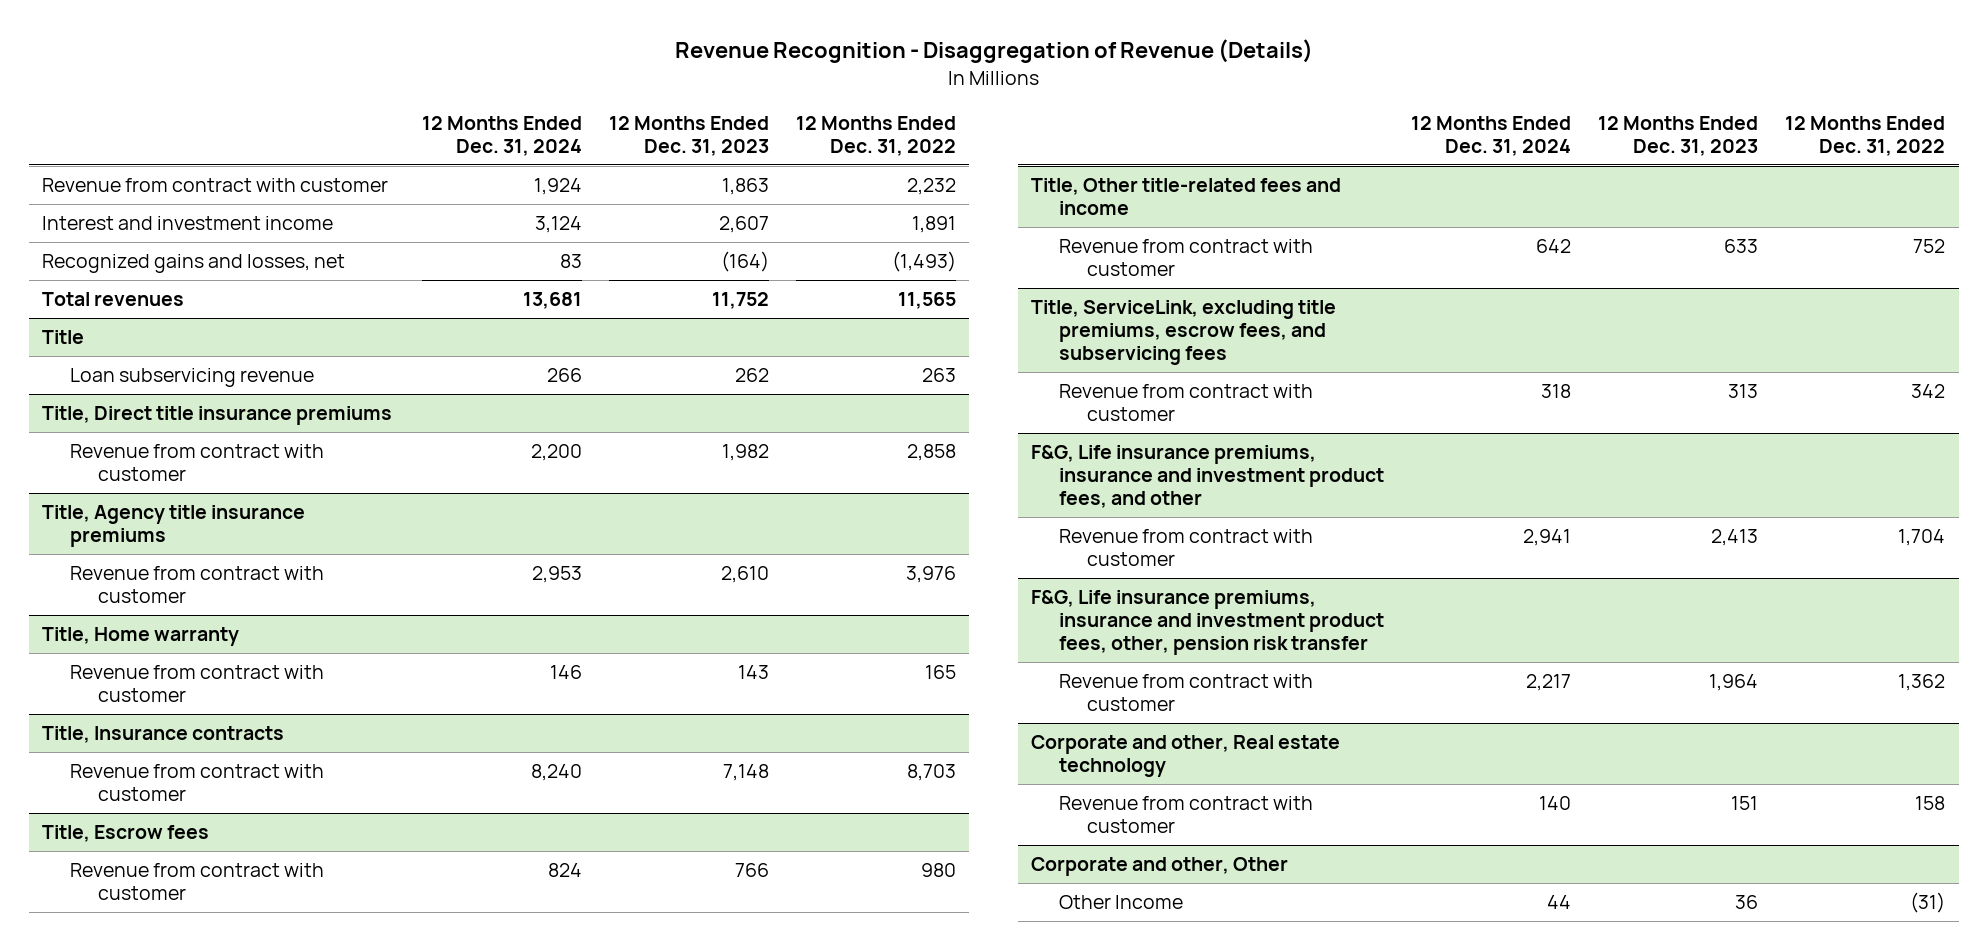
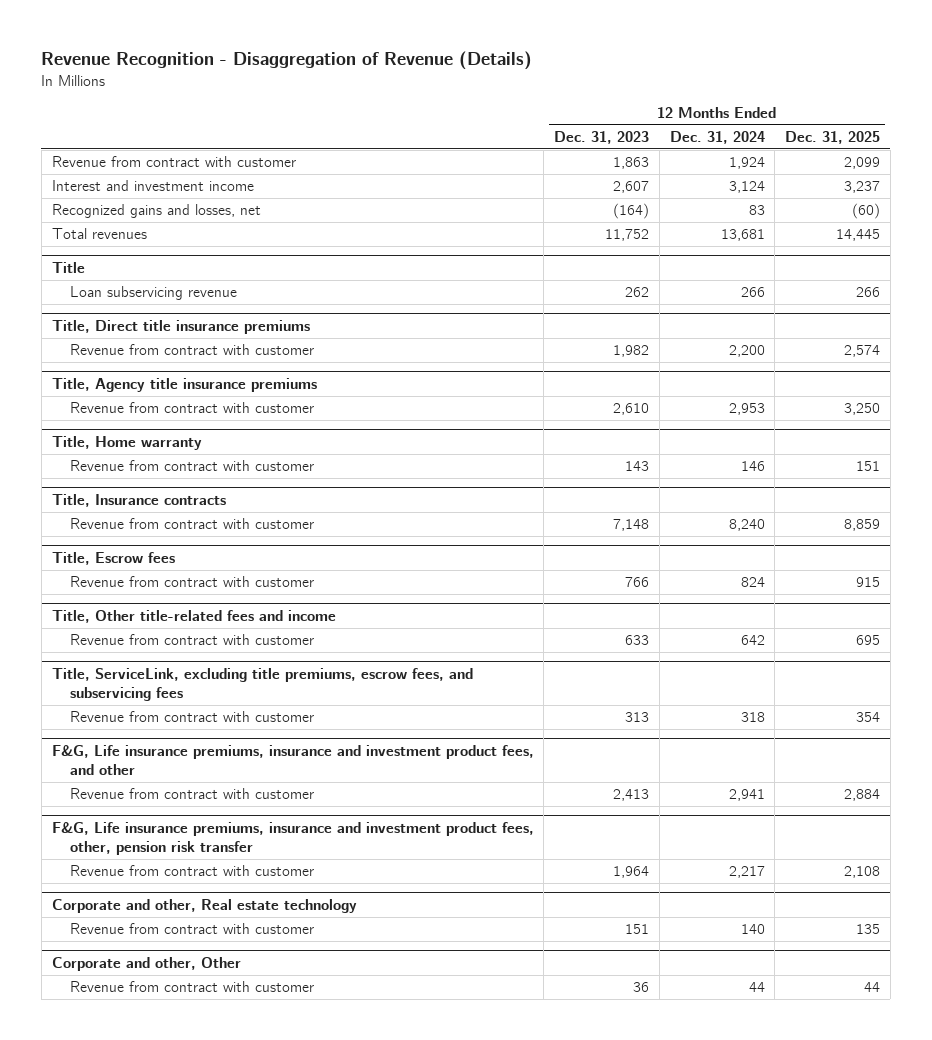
[795,115,956,156] 12 Months Ended Dec. 31, 2022 -> none
none -> [785,130,881,144] Dec. 31, 2025
[1059,894,1184,909] Other Income -> [69,981,314,993] Revenue from contract with customer

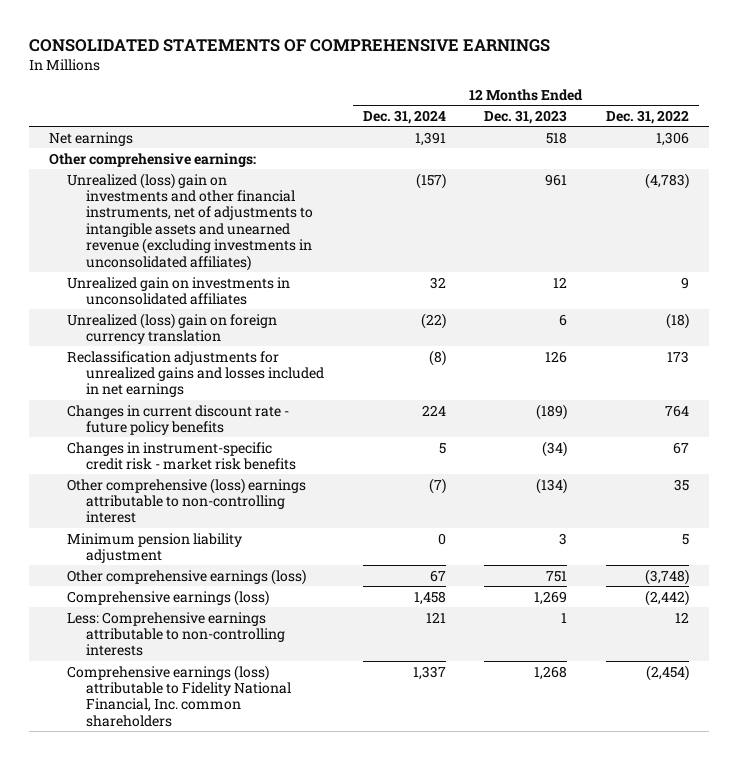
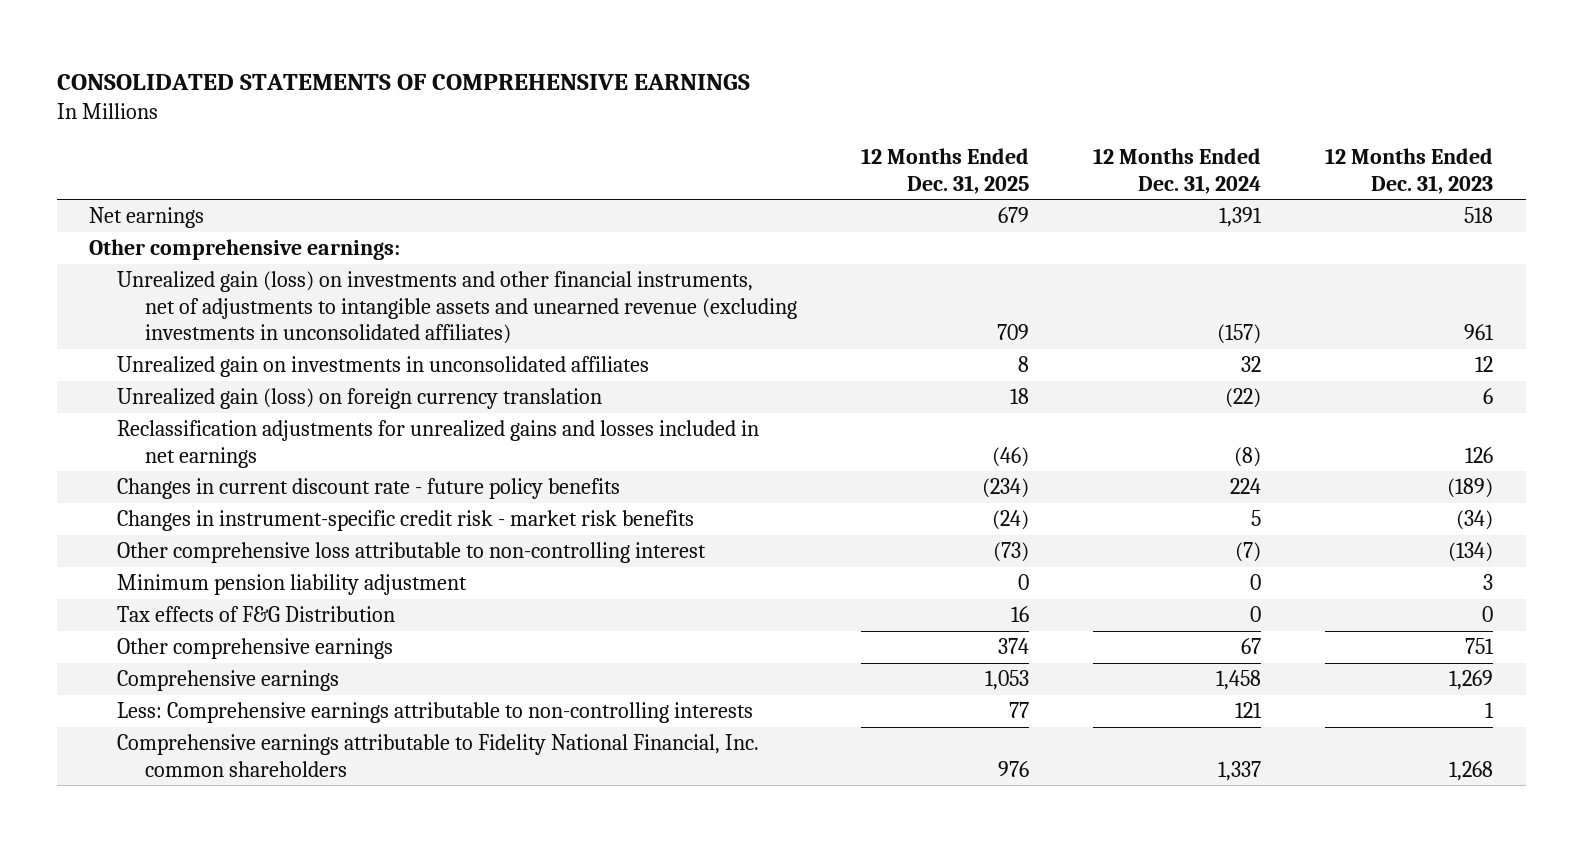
[606,109,690,124] Dec. 31, 2022 -> none
none -> [861,147,1030,194] 12 Months Ended Dec. 31, 2025
[67,172,313,271] Unrealized (loss) gain on investments and other financial instruments, net of adjustments to intangible assets and unearned revenue (excluding investments in unconsolidated affiliates) -> [116,271,797,345] Unrealized gain (loss) on investments and other financial instruments, net of adjustments to intangible assets and unearned revenue (excluding investments in unconsolidated affiliates)
[67,312,278,344] Unrealized (loss) gain on foreign currency translation -> [116,388,602,410] Unrealized gain (loss) on foreign currency translation
[67,477,307,524] Other comprehensive (loss) earnings attributable to non-controlling interest -> [116,542,706,564] Other comprehensive loss attributable to non-controlling interest
none -> [116,606,395,623] Tax effects of F&G Distribution
[67,568,307,585] Other comprehensive earnings (loss) -> [116,638,393,660] Other comprehensive earnings
[67,589,270,606] Comprehensive earnings (loss) -> [116,670,339,692] Comprehensive earnings
[67,664,291,727] Comprehensive earnings (loss) attributable to Fidelity National Financial, Inc. common shareholders -> [116,734,759,777] Comprehensive earnings attributable to Fidelity National Financial, Inc. common shareholders

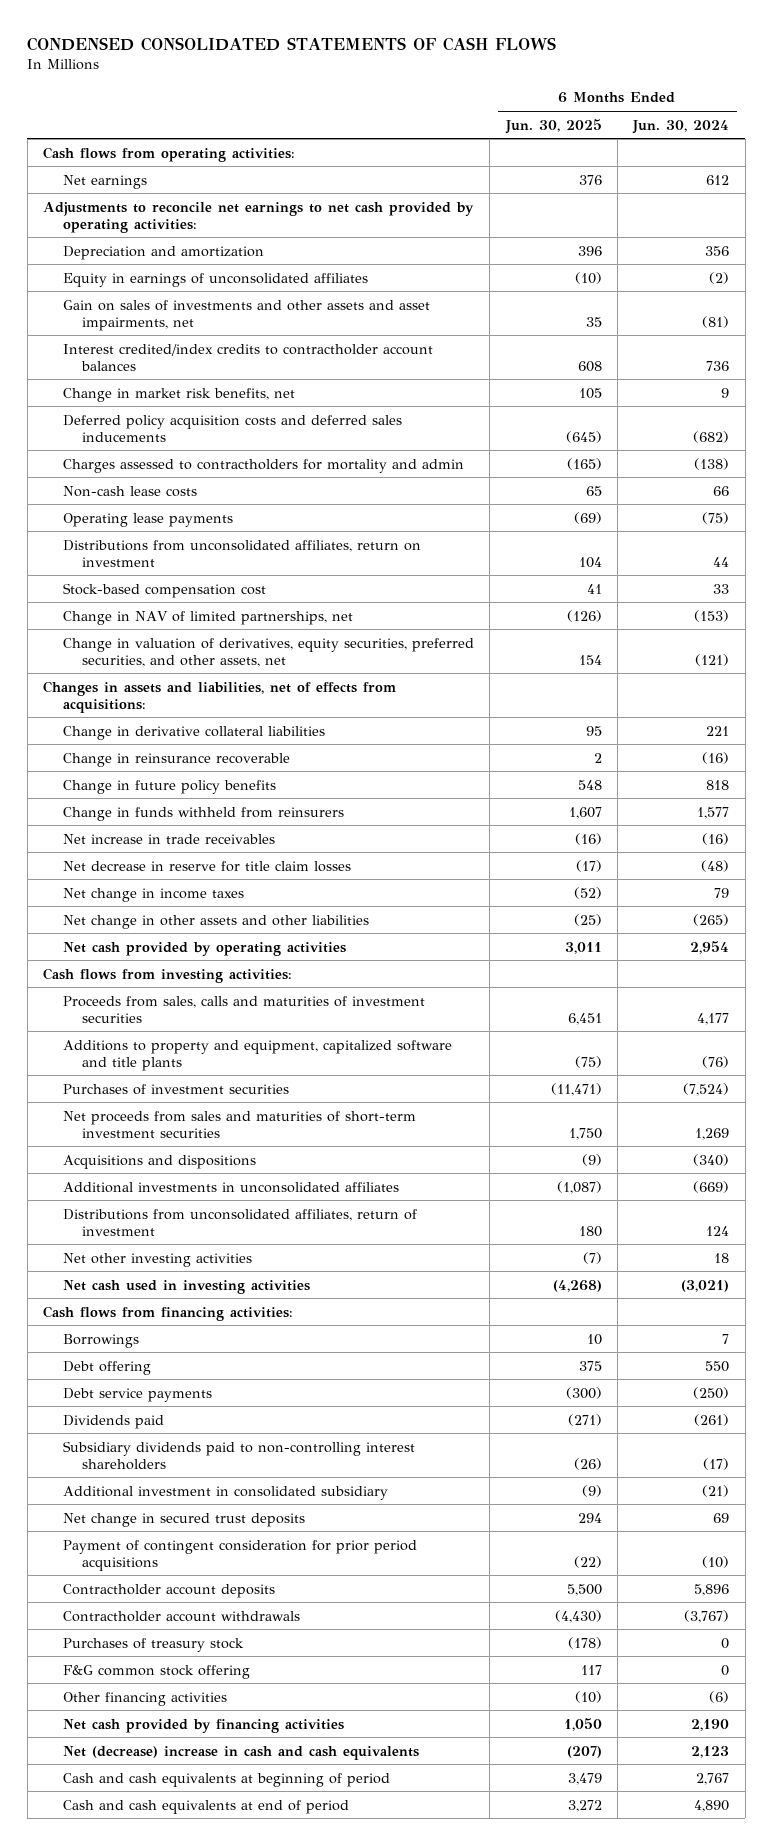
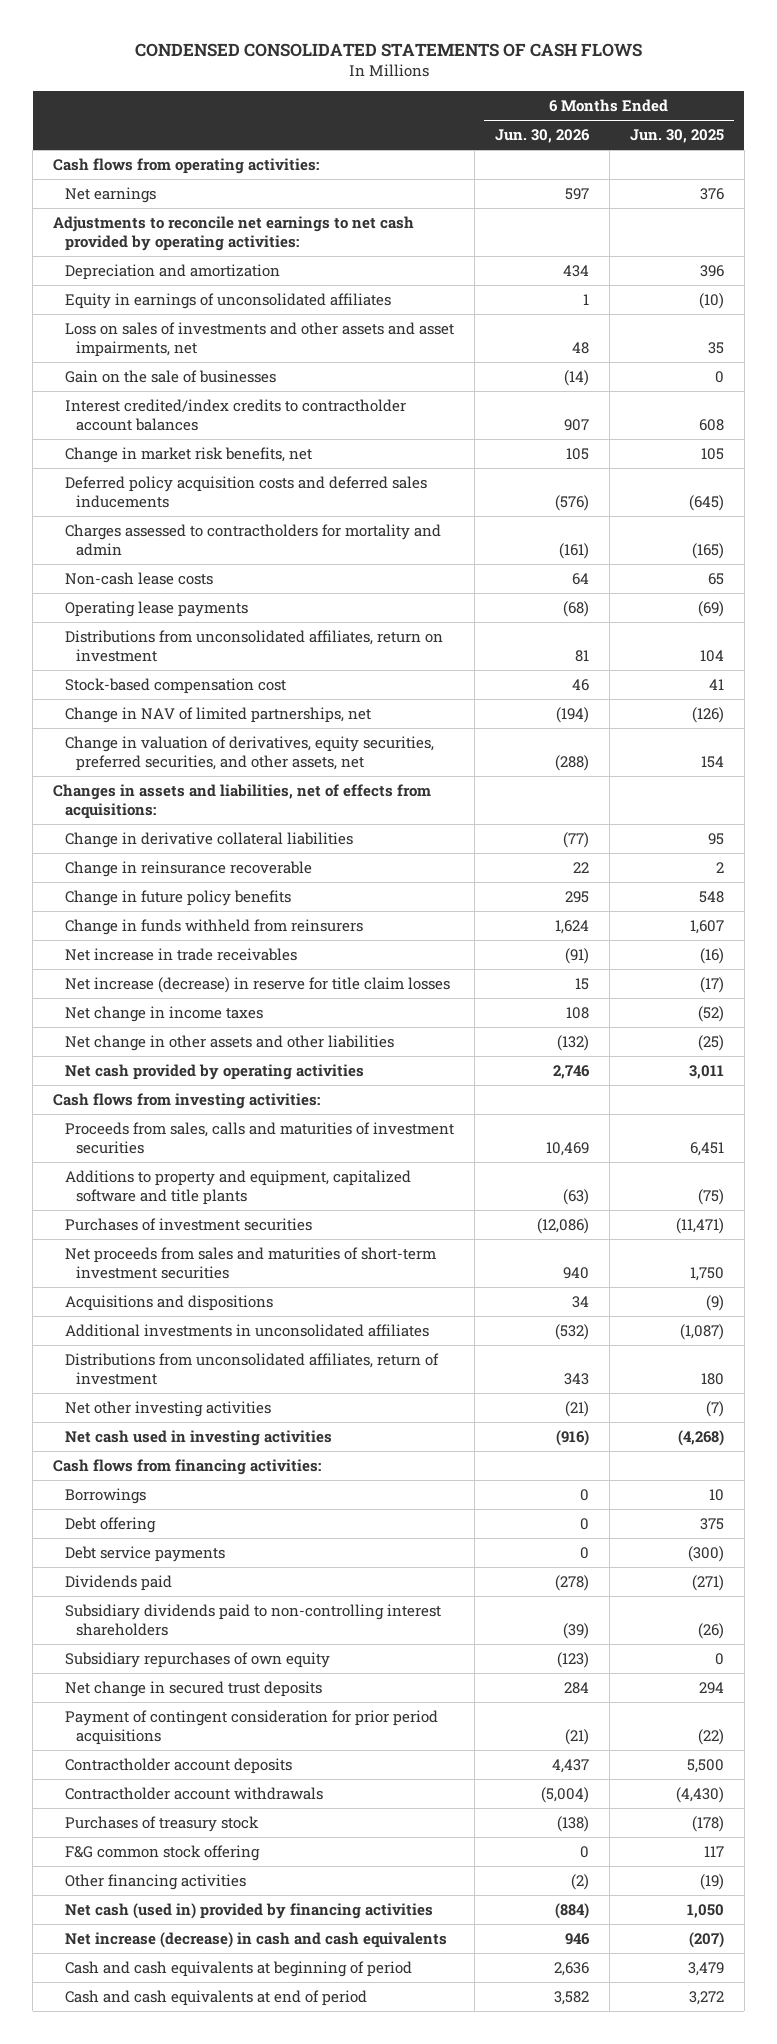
[632,119,730,134] Jun. 30, 2024 -> none
none -> [494,128,590,143] Jun. 30, 2026
[62,299,430,331] Gain on sales of investments and other assets and asset impairments, net -> [64,321,454,357] Loss on sales of investments and other assets and asset impairments, net
none -> [64,369,276,383] Gain on the sale of businesses
[62,860,351,872] Net decrease in reserve for title claim losses -> [64,976,450,993] Net increase (decrease) in reserve for title claim losses
[62,1485,388,1500] Additional investment in consolidated subsidiary -> none
none -> [64,1651,330,1668] Subsidiary repurchases of own equity
[574,1690,602,1703] (10) -> [699,1873,724,1890] (19)
[62,1718,344,1733] Net cash provided by financing activities -> [64,1902,433,1919] Net cash (used in) provided by financing activities
[62,1745,419,1760] Net (decrease) increase in cash and cash equivalents -> [64,1931,447,1948] Net increase (decrease) in cash and cash equivalents

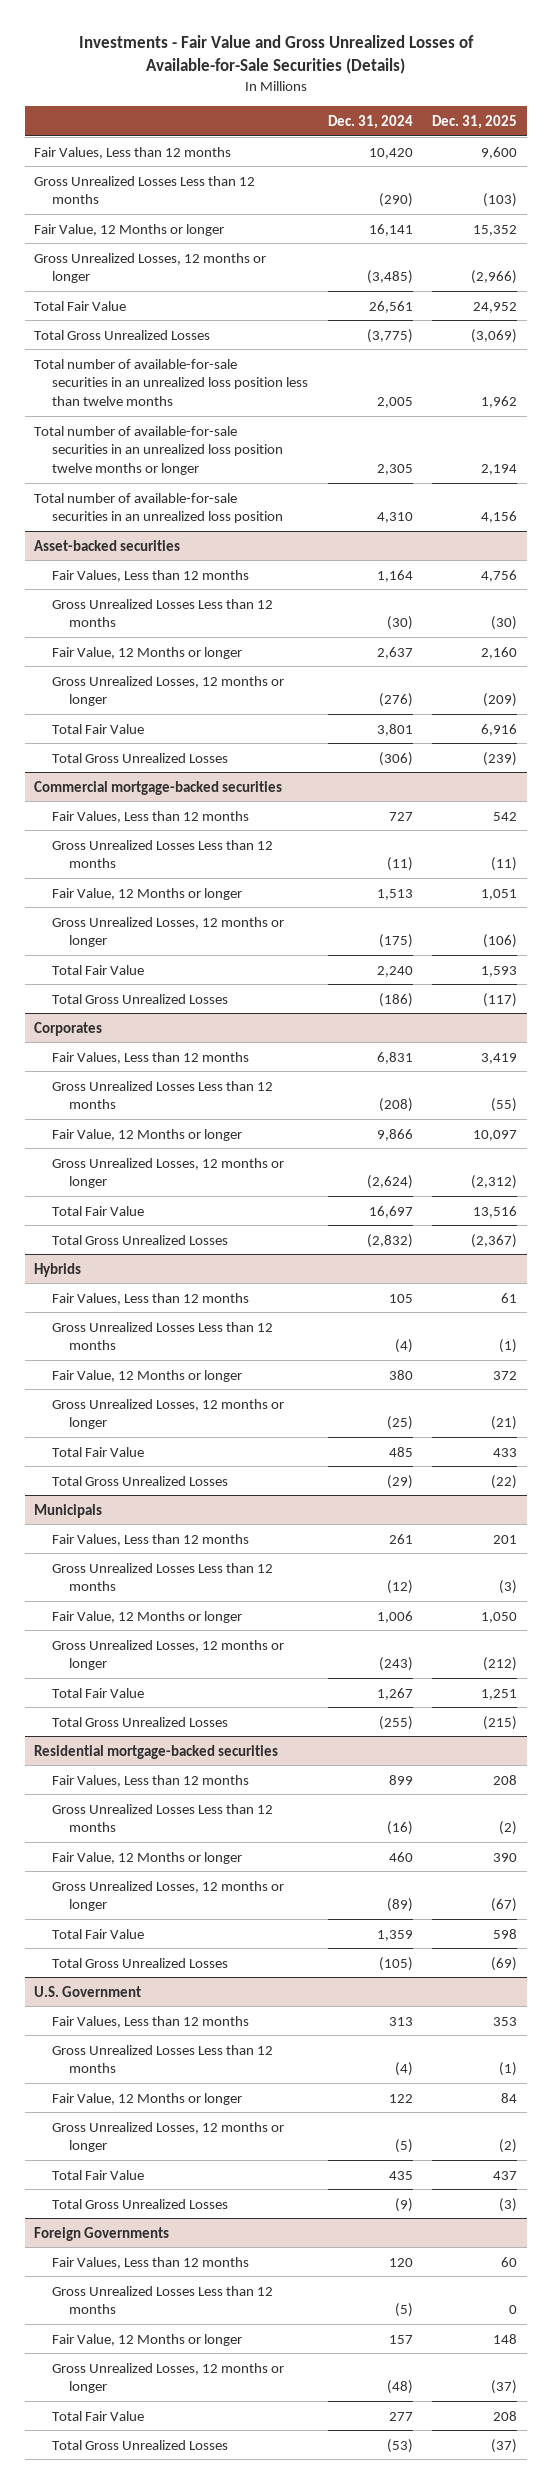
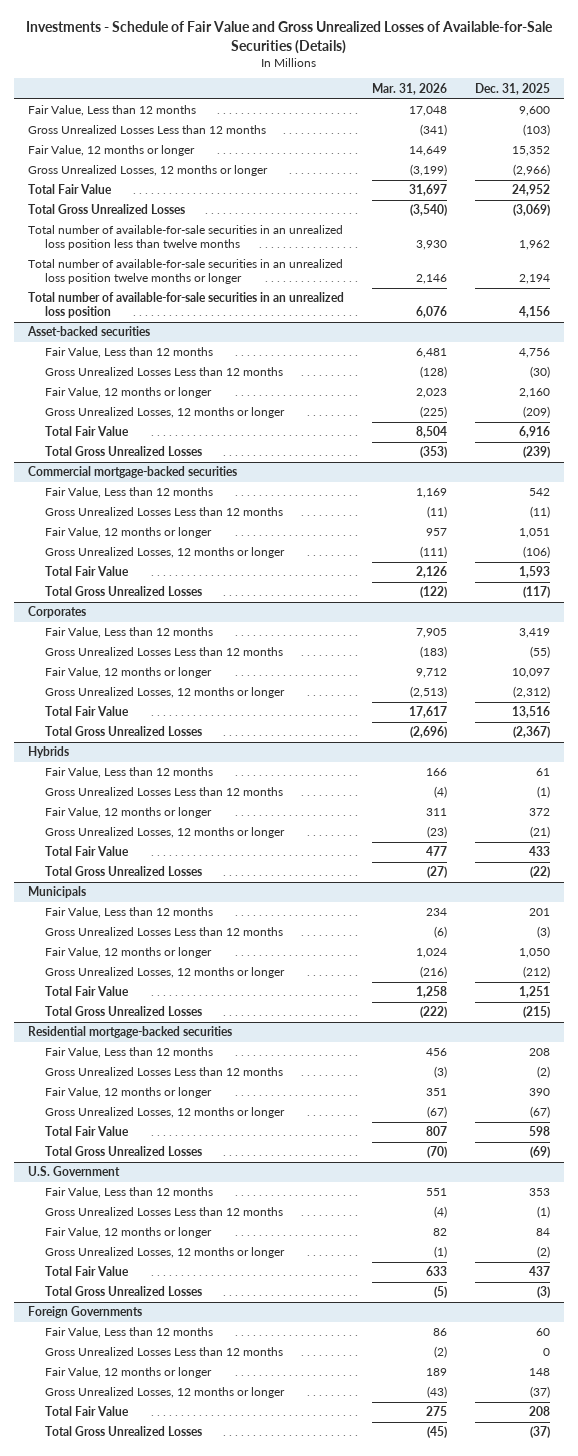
[78,34,474,75] Investments - Fair Value and Gross Unrealized Losses of Available-for-Sale Securities (Details) -> [26,21,554,54] Investments - Schedule of Fair Value and Gross Unrealized Losses of Available-for-Sale Securities (Details)
[327,114,413,129] Dec. 31, 2024 -> none
none -> [372,82,448,95] Mar. 31, 2026
[34,146,232,159] Fair Values, Less than 12 months -> [27,105,196,117] Fair Value, Less than 12 months
[34,223,225,236] Fair Value, 12 Months or longer -> [27,145,195,157] Fair Value, 12 months or longer
[51,569,249,582] Fair Values, Less than 12 months -> [44,347,213,359] Fair Value, Less than 12 months
[51,646,242,659] Fair Value, 12 Months or longer -> [44,387,212,399] Fair Value, 12 months or longer
[51,810,249,823] Fair Values, Less than 12 months -> [44,487,213,499] Fair Value, Less than 12 months
[51,887,242,900] Fair Value, 12 Months or longer -> [44,527,212,539] Fair Value, 12 months or longer
[51,1051,249,1064] Fair Values, Less than 12 months -> [44,627,213,639] Fair Value, Less than 12 months
[51,1128,242,1141] Fair Value, 12 Months or longer -> [44,667,212,679] Fair Value, 12 months or longer
[51,1292,249,1305] Fair Values, Less than 12 months -> [44,767,213,779] Fair Value, Less than 12 months
[51,1369,242,1382] Fair Value, 12 Months or longer -> [44,807,212,819] Fair Value, 12 months or longer
[51,1533,249,1546] Fair Values, Less than 12 months -> [44,907,213,919] Fair Value, Less than 12 months
[51,1610,242,1623] Fair Value, 12 Months or longer -> [44,947,212,959] Fair Value, 12 months or longer
[51,1774,249,1787] Fair Values, Less than 12 months -> [44,1047,213,1059] Fair Value, Less than 12 months
[51,1851,242,1864] Fair Value, 12 Months or longer -> [44,1087,212,1099] Fair Value, 12 months or longer
[51,2015,249,2028] Fair Values, Less than 12 months -> [44,1187,213,1199] Fair Value, Less than 12 months
[51,2092,242,2105] Fair Value, 12 Months or longer -> [44,1227,212,1239] Fair Value, 12 months or longer
[51,2256,249,2269] Fair Values, Less than 12 months -> [44,1327,213,1339] Fair Value, Less than 12 months
[51,2333,242,2346] Fair Value, 12 Months or longer -> [44,1367,212,1379] Fair Value, 12 months or longer

